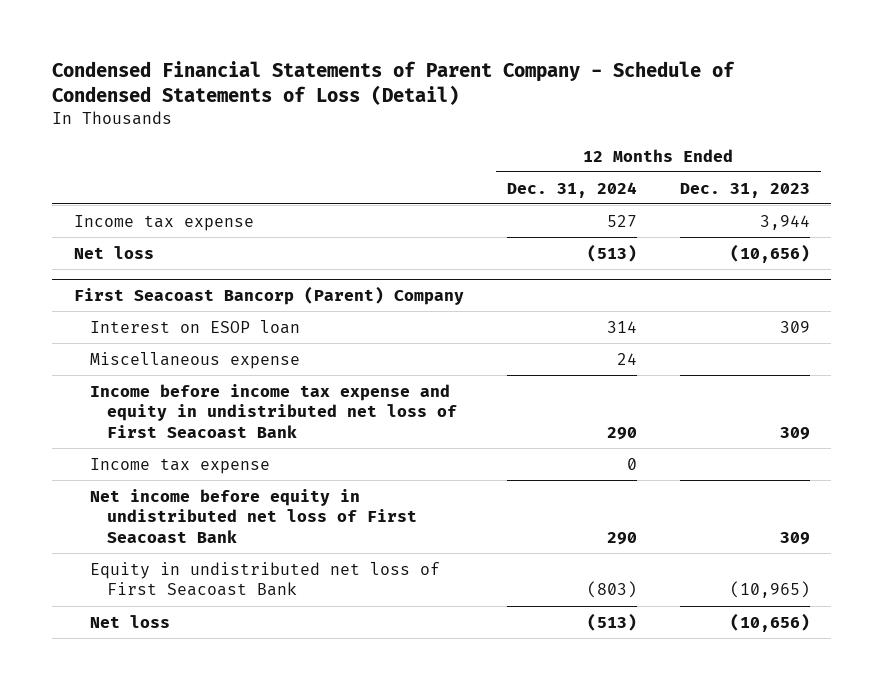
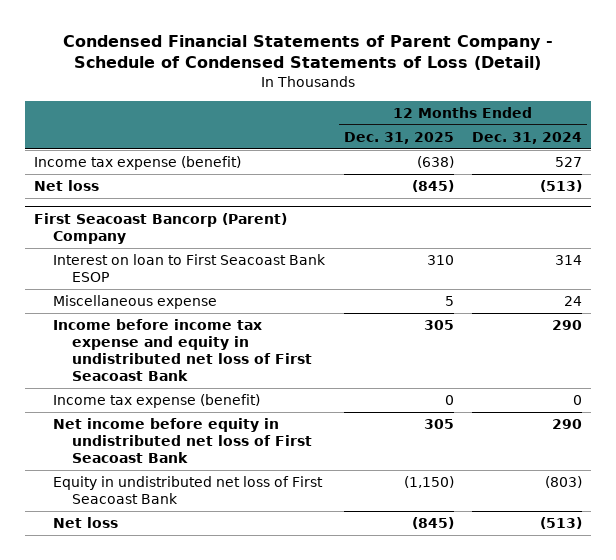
[679,182,810,198] Dec. 31, 2023 -> none
none -> [343,131,454,144] Dec. 31, 2025
[73,214,254,231] Income tax expense -> [34,156,242,171] Income tax expense (benefit)
[90,319,301,334] Interest on ESOP loan -> [53,254,327,283] Interest on loan to First Seacoast Bank ESOP
[90,457,271,474] Income tax expense -> [53,394,261,409] Income tax expense (benefit)

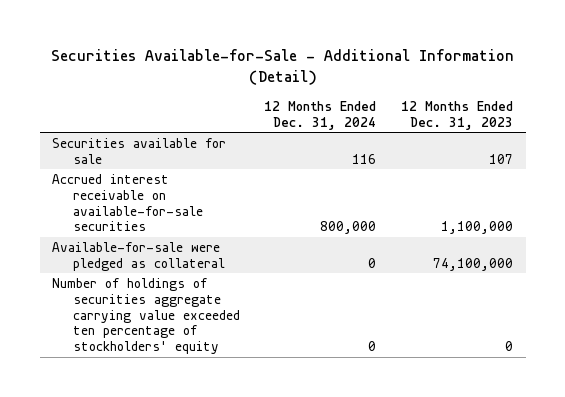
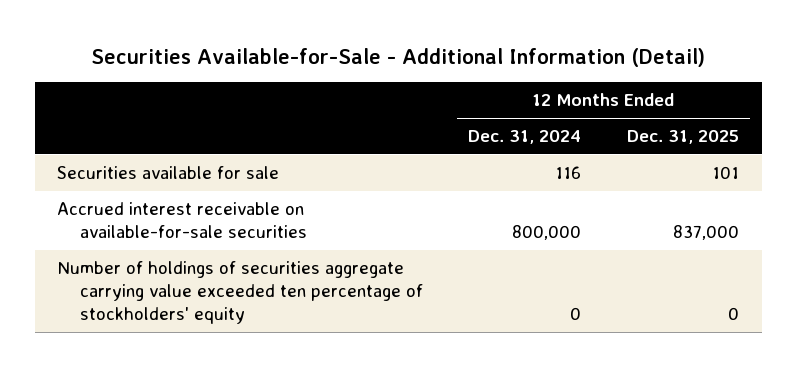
[401,100,514,130] 12 Months Ended Dec. 31, 2023 -> none
none -> [626,130,739,145] Dec. 31, 2025
[52,241,225,271] Available-for-sale were pledged as collateral -> none

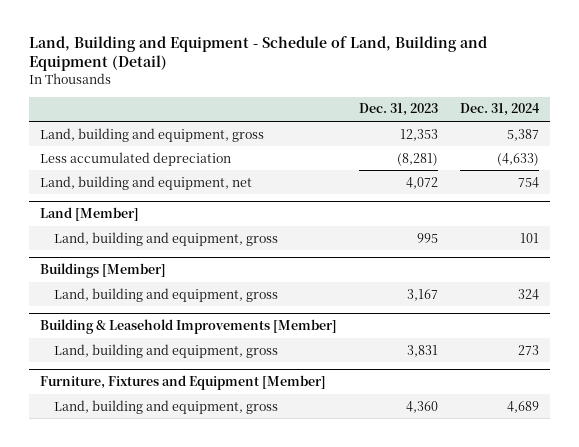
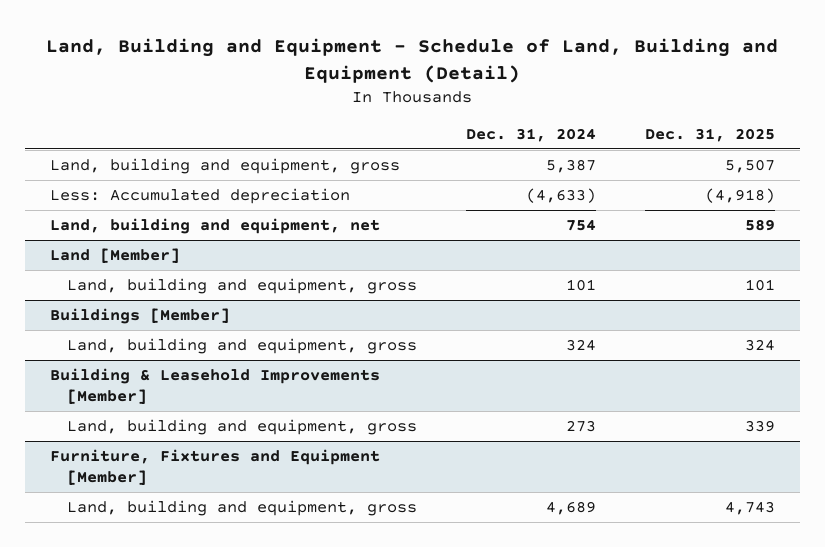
[359,103,439,117] Dec. 31, 2023 -> none
none -> [645,127,776,142] Dec. 31, 2025
[40,151,232,166] Less accumulated depreciation -> [49,187,350,204] Less: Accumulated depreciation

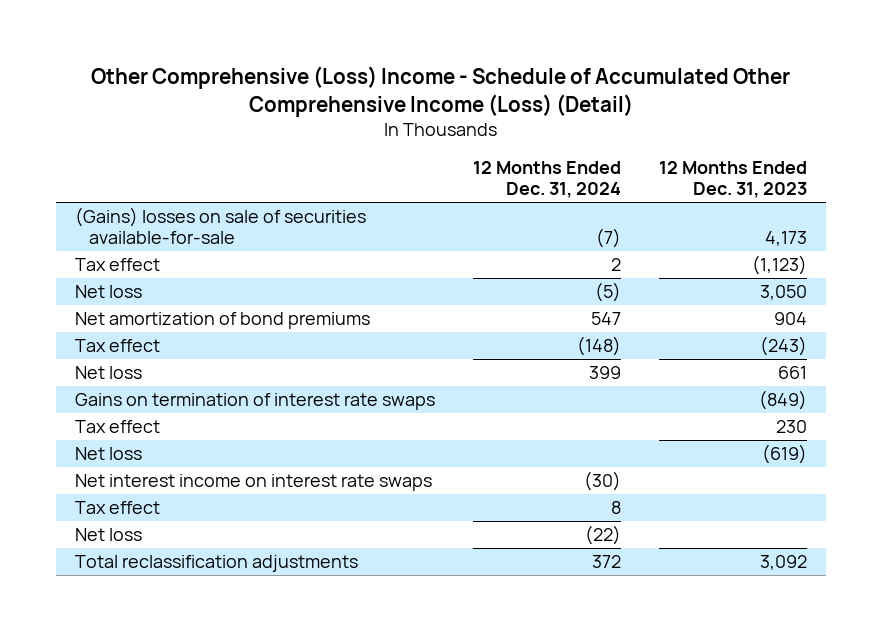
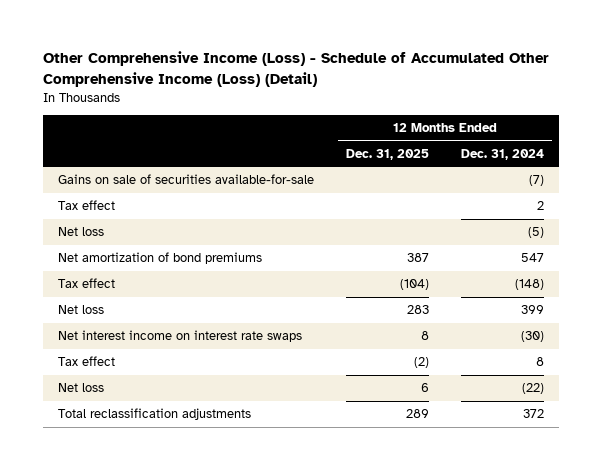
[90,65,790,117] Other Comprehensive (Loss) Income - Schedule of Accumulated Other Comprehensive Income (Loss) (Detail) -> [42,51,549,87] Other Comprehensive Income (Loss) - Schedule of Accumulated Other Comprehensive Income (Loss) (Detail)
[658,161,807,199] 12 Months Ended Dec. 31, 2023 -> none
none -> [346,148,430,160] Dec. 31, 2025
[74,207,366,245] (Gains) losses on sale of securities available-for-sale -> [58,174,315,185] Gains on sale of securities available-for-sale
[74,393,435,411] Gains on termination of interest rate swaps -> none
[74,420,160,434] Tax effect -> none
[74,447,142,461] Net loss -> none

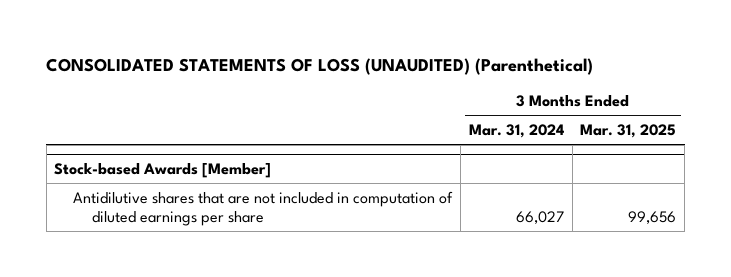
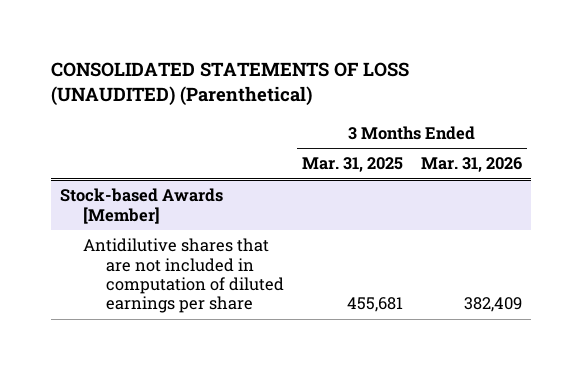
[468,124,564,139] Mar. 31, 2024 -> none
none -> [421,157,523,173] Mar. 31, 2026
[628,210,677,224] 99,656 -> [346,297,403,313] 455,681

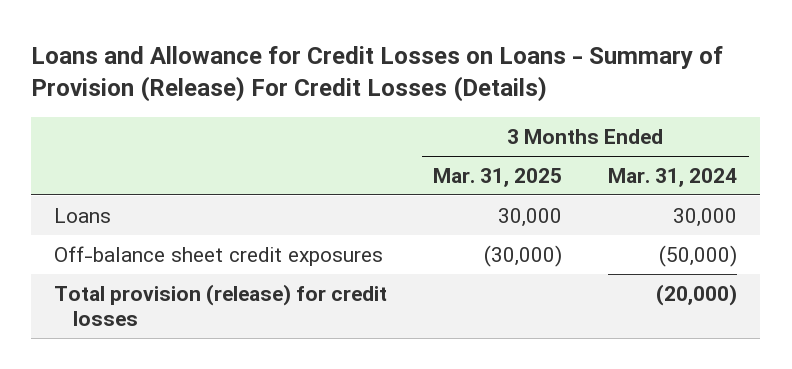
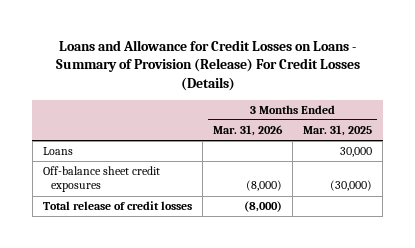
[608,167,738,187] Mar. 31, 2024 -> none
none -> [213,125,284,137] Mar. 31, 2026
[54,283,388,327] Total provision (release) for credit losses -> [42,201,192,211] Total release of credit losses

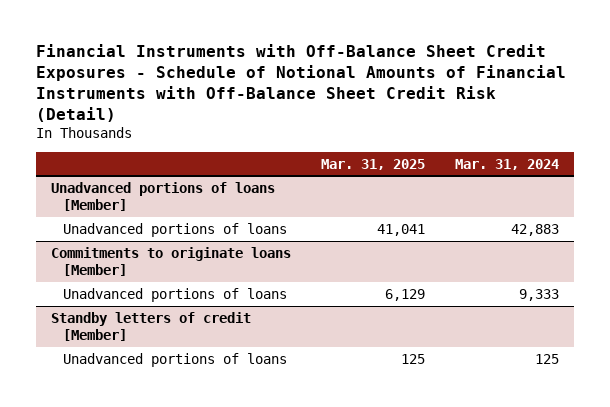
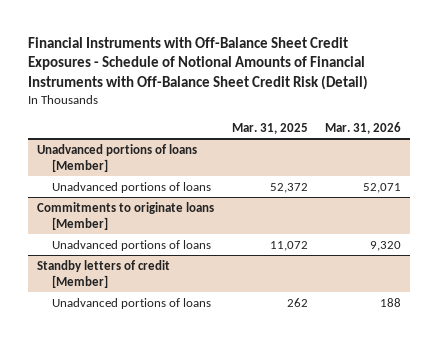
[455,158,560,170] Mar. 31, 2024 -> none
none -> [325,121,402,134] Mar. 31, 2026
[377,223,426,236] 41,041 -> [269,182,308,193] 52,372
[385,288,426,301] 6,129 -> [269,240,308,251] 11,072
[401,353,426,364] 125 -> [286,297,308,307] 262

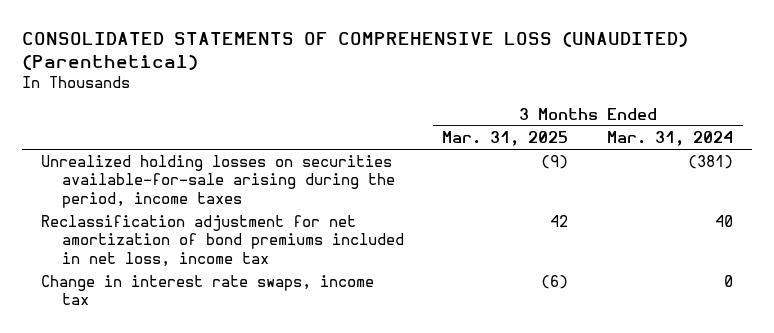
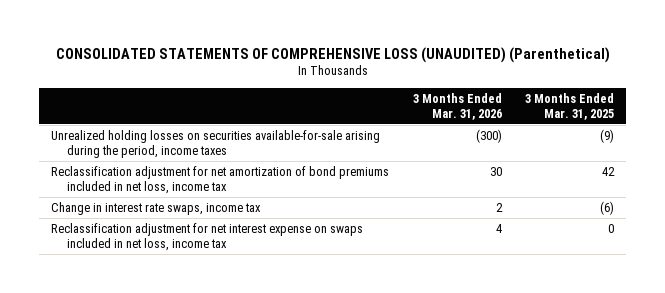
[607,131,734,147] Mar. 31, 2024 -> none
none -> [412,92,502,120] 3 Months Ended Mar. 31, 2026
none -> [51,222,364,251] Reclassification adjustment for net interest expense on swaps included in net loss, income tax

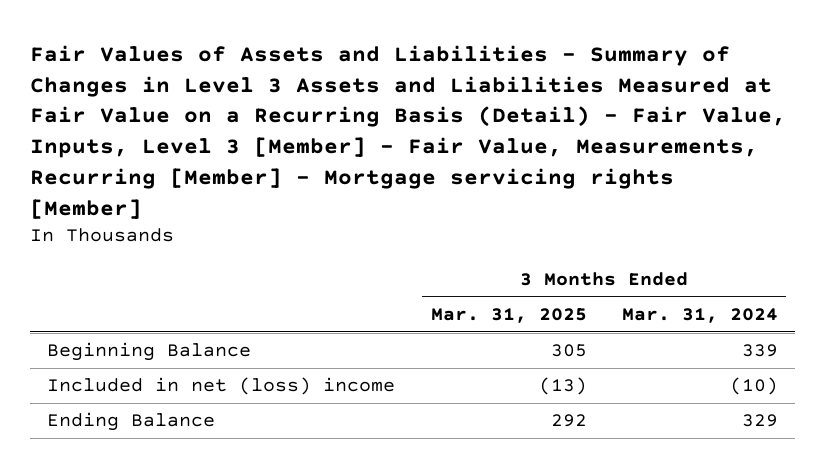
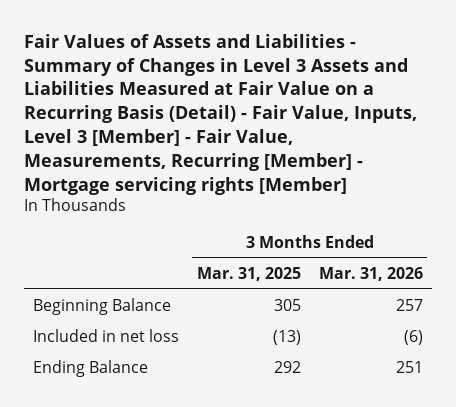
[621,308,778,324] Mar. 31, 2024 -> none
none -> [318,266,423,281] Mar. 31, 2026
[47,377,396,396] Included in net (loss) income -> [33,329,180,343] Included in net loss

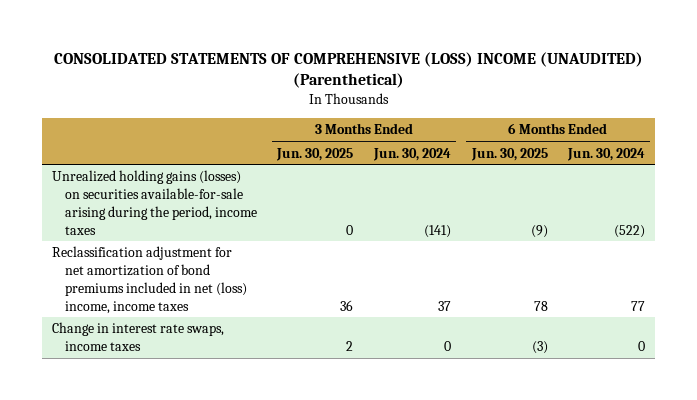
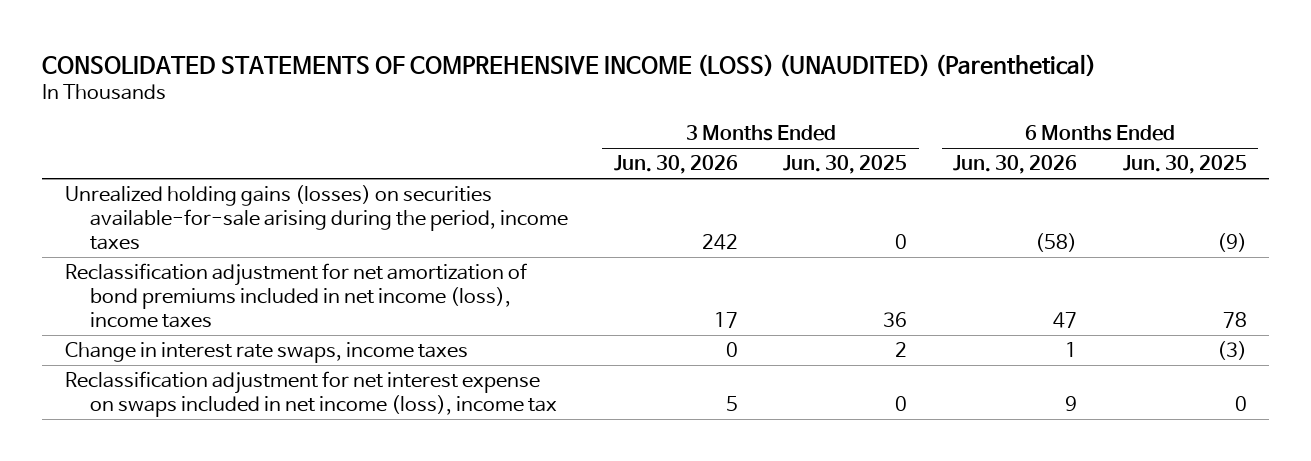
[53,51,643,89] CONSOLIDATED STATEMENTS OF COMPREHENSIVE (LOSS) INCOME (UNAUDITED) (Parenthetical) -> [42,53,1097,77] CONSOLIDATED STATEMENTS OF COMPREHENSIVE INCOME (LOSS) (UNAUDITED) (Parenthetical)
[372,147,451,161] Jun. 30, 2024 -> none
[567,147,646,161] Jun. 30, 2024 -> none
none -> [613,155,738,175] Jun. 30, 2026
none -> [952,155,1077,175] Jun. 30, 2026
[52,246,247,314] Reclassification adjustment for net amortization of bond premiums included in net (loss) income, income taxes -> [64,263,527,328] Reclassification adjustment for net amortization of bond premiums included in net income (loss), income taxes
none -> [64,371,558,417] Reclassification adjustment for net interest expense on swaps included in net income (loss), income tax

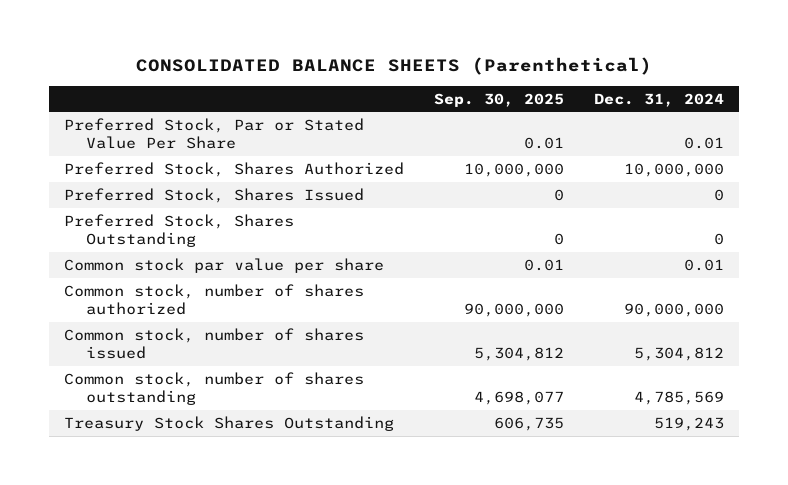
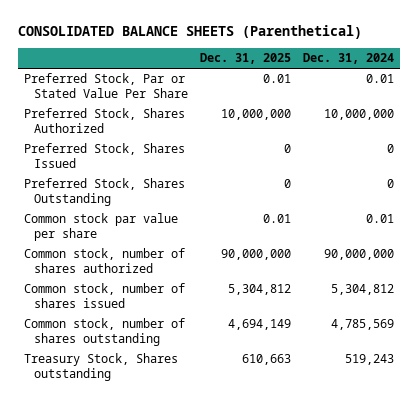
[434,92,565,107] Sep. 30, 2025 -> none
none -> [199,53,291,65] Dec. 31, 2025
[64,415,395,431] Treasury Stock Shares Outstanding -> [23,353,178,382] Treasury Stock, Shares outstanding

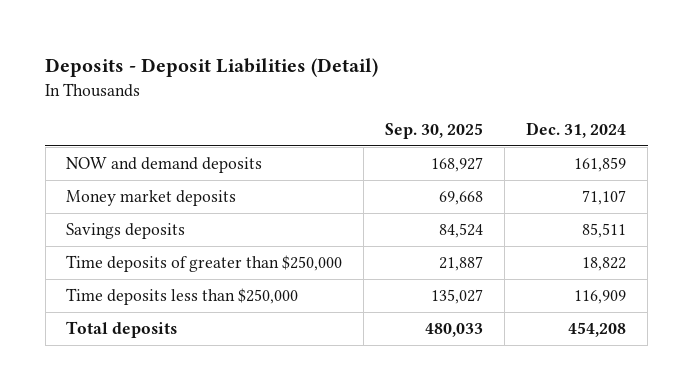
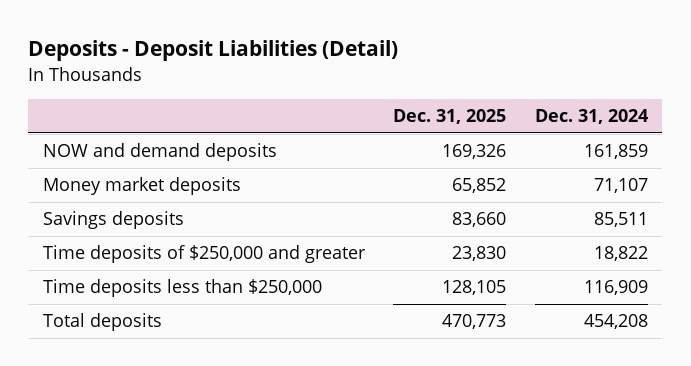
[385,123,484,140] Sep. 30, 2025 -> none
none -> [393,109,507,125] Dec. 31, 2025
[66,255,343,273] Time deposits of greater than $250,000 -> [42,245,366,264] Time deposits of $250,000 and greater

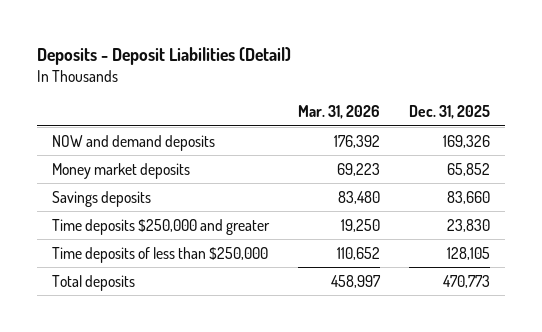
[535,109,649,125] Dec. 31, 2024 -> none
none -> [297,104,380,119] Mar. 31, 2026
[42,245,366,264] Time deposits of $250,000 and greater -> [51,218,270,235] Time deposits $250,000 and greater
[42,279,322,298] Time deposits less than $250,000 -> [51,246,268,263] Time deposits of less than $250,000

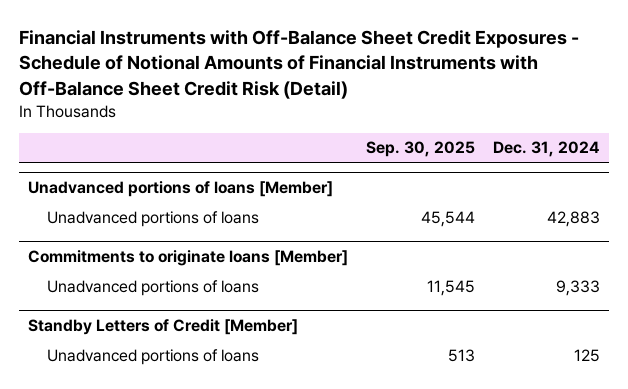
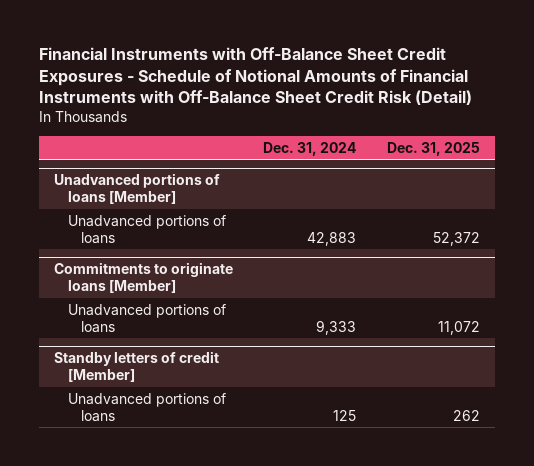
[365,141,475,158] Sep. 30, 2025 -> none
none -> [386,141,480,156] Dec. 31, 2025
[27,319,298,336] Standby Letters of Credit [Member] -> [54,351,220,383] Standby letters of credit [Member]

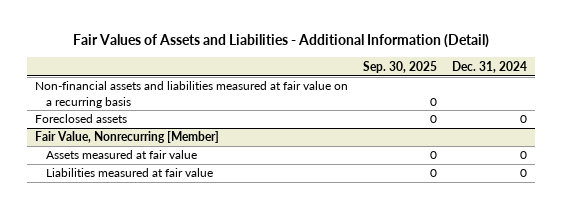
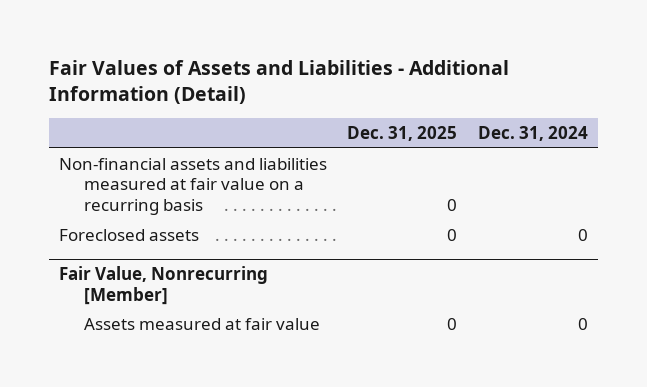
[362,60,437,73] Sep. 30, 2025 -> none
none -> [347,125,458,141] Dec. 31, 2025
[46,168,214,178] Liabilities measured at fair value -> none

